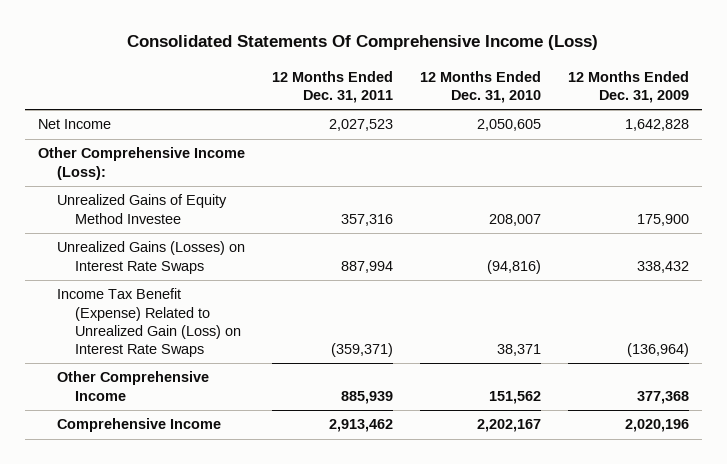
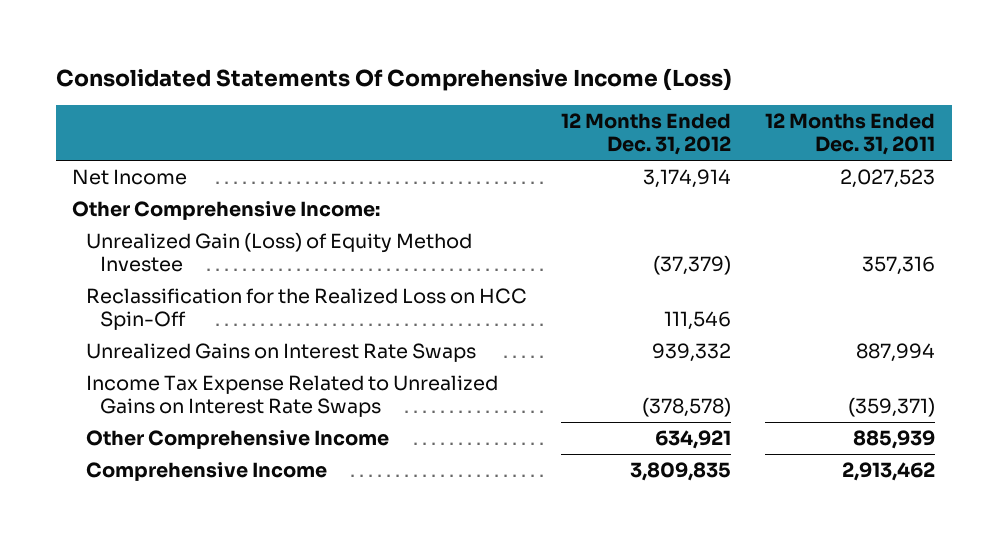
[419,70,541,103] 12 Months Ended Dec. 31, 2010 -> none
[567,70,689,103] 12 Months Ended Dec. 31, 2009 -> none
none -> [561,112,732,156] 12 Months Ended Dec. 31, 2012
[38,147,246,180] Other Comprehensive Income (Loss): -> [72,200,381,220] Other Comprehensive Income:
[56,194,227,224] Unrealized Gains of Equity Method Investee -> [86,231,473,273] Unrealized Gain (Loss) of Equity Method Investee
none -> [86,287,528,331] Reclassification for the Realized Loss on HCC Spin-Off
[56,241,245,274] Unrealized Gains (Losses) on Interest Rate Swaps -> [86,342,477,362] Unrealized Gains on Interest Rate Swaps
[56,288,242,358] Income Tax Benefit (Expense) Related to Unrealized Gain (Loss) on Interest Rate Swaps -> [86,374,499,418] Income Tax Expense Related to Unrealized Gains on Interest Rate Swaps

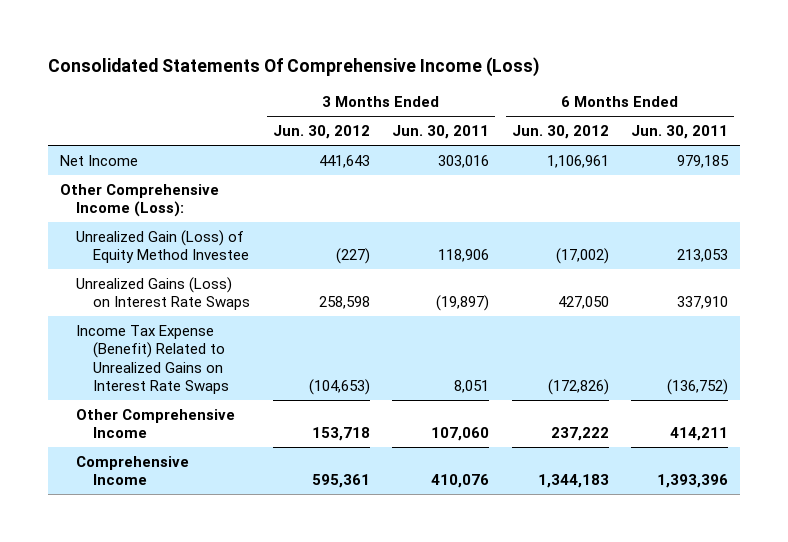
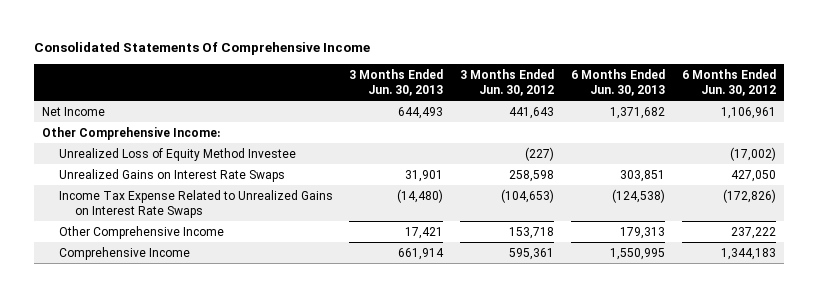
[48,56,540,77] Consolidated Statements Of Comprehensive Income (Loss) -> [33,42,370,56] Consolidated Statements Of Comprehensive Income
[392,124,490,139] Jun. 30, 2011 -> none
[631,124,729,139] Jun. 30, 2011 -> none
none -> [349,69,444,96] 3 Months Ended Jun. 30, 2013
none -> [570,69,665,96] 6 Months Ended Jun. 30, 2013
[59,183,219,218] Other Comprehensive Income (Loss): -> [42,126,221,140] Other Comprehensive Income:
[76,229,250,264] Unrealized Gain (Loss) of Equity Method Investee -> [58,147,296,161] Unrealized Loss of Equity Method Investee
[76,276,251,311] Unrealized Gains (Loss) on Interest Rate Swaps -> [58,168,285,182] Unrealized Gains on Interest Rate Swaps
[76,324,230,394] Income Tax Expense (Benefit) Related to Unrealized Gains on Interest Rate Swaps -> [58,189,333,218] Income Tax Expense Related to Unrealized Gains on Interest Rate Swaps

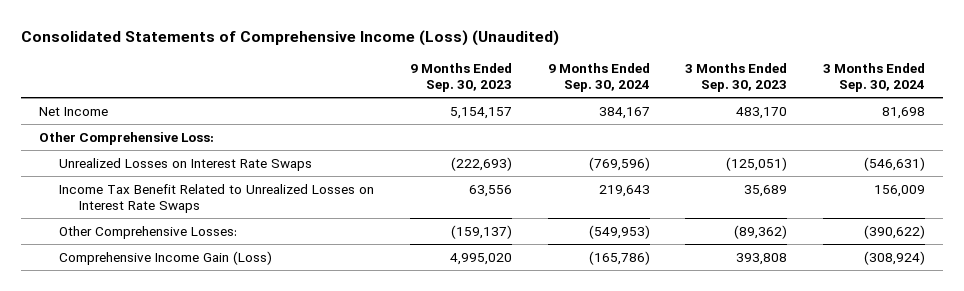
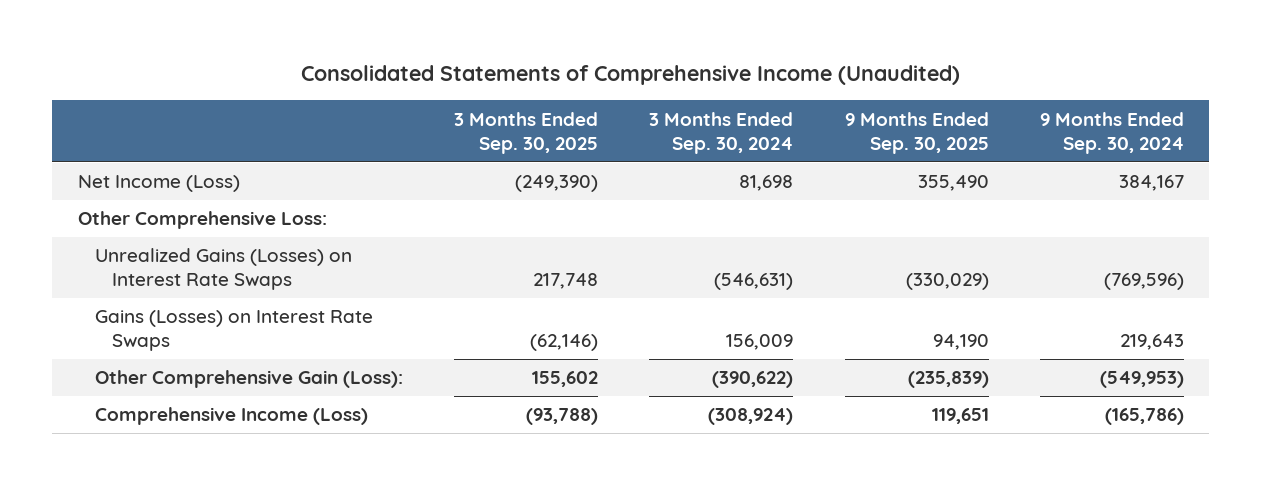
[21,29,560,46] Consolidated Statements of Comprehensive Income (Loss) (Unaudited) -> [300,65,960,86] Consolidated Statements of Comprehensive Income (Unaudited)
[409,63,512,93] 9 Months Ended Sep. 30, 2023 -> none
[685,63,788,93] 3 Months Ended Sep. 30, 2023 -> none
none -> [454,111,599,154] 3 Months Ended Sep. 30, 2025
none -> [844,111,989,154] 9 Months Ended Sep. 30, 2025
[38,106,108,116] Net Income -> [77,175,240,193] Net Income (Loss)
[59,157,313,171] Unrealized Losses on Interest Rate Swaps -> [94,248,352,291] Unrealized Gains (Losses) on Interest Rate Swaps
[59,183,375,213] Income Tax Benefit Related to Unrealized Losses on Interest Rate Swaps -> [94,310,373,352] Gains (Losses) on Interest Rate Swaps
[59,225,238,239] Other Comprehensive Losses: -> [94,370,403,389] Other Comprehensive Gain (Loss):
[59,250,273,265] Comprehensive Income Gain (Loss) -> [94,407,368,426] Comprehensive Income (Loss)

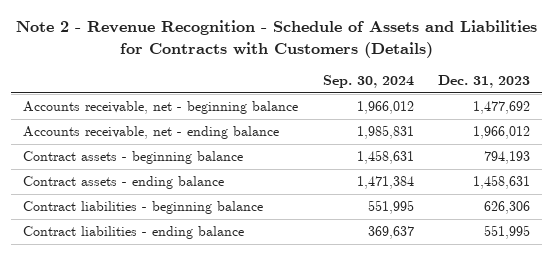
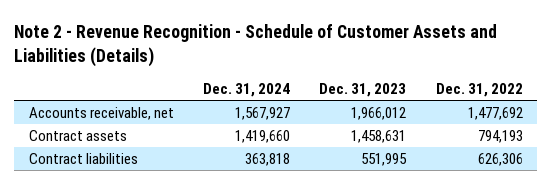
[15,20,537,58] Note 2 - Revenue Recognition - Schedule of Assets and Liabilities for Contracts with Customers (Details) -> [14,24,498,67] Note 2 - Revenue Recognition - Schedule of Customer Assets and Liabilities (Details)
[322,74,414,88] Sep. 30, 2024 -> none
none -> [203,83,291,98] Dec. 31, 2024
none -> [435,83,523,98] Dec. 31, 2022
[23,126,280,140] Accounts receivable, net - ending balance -> none
[23,176,225,190] Contract assets - ending balance -> none
[23,226,245,240] Contract liabilities - ending balance -> none
[23,101,299,115] Accounts receivable, net - beginning balance -> [29,107,175,121] Accounts receivable, net
[473,101,531,115] 1,477,692 -> [351,107,407,121] 1,966,012
[23,151,244,165] Contract assets - beginning balance -> [29,130,128,142] Contract assets
[484,151,531,165] 794,193 -> [351,130,407,144] 1,458,631
[23,201,264,215] Contract liabilities - beginning balance -> [29,153,139,165] Contract liabilities
[484,201,531,215] 626,306 -> [361,153,408,167] 551,995

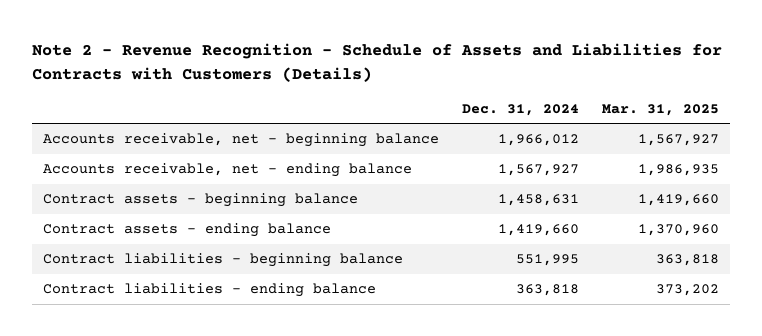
[14,24,498,67] Note 2 - Revenue Recognition - Schedule of Customer Assets and Liabilities (Details) -> [32,43,723,82] Note 2 - Revenue Recognition - Schedule of Assets and Liabilities for Contracts with Customers (Details)
[319,83,407,98] Dec. 31, 2023 -> none
[435,83,523,98] Dec. 31, 2022 -> none
none -> [601,103,719,116] Mar. 31, 2025
[29,107,175,121] Accounts receivable, net -> [43,133,440,148] Accounts receivable, net - beginning balance
[235,107,291,121] 1,567,927 -> [498,134,580,147] 1,966,012
none -> [43,163,413,178] Accounts receivable, net - ending balance
[29,130,128,142] Contract assets -> [43,193,359,208] Contract assets - beginning balance
[235,130,291,144] 1,419,660 -> [498,194,580,207] 1,458,631
none -> [43,223,332,238] Contract assets - ending balance
[29,153,139,165] Contract liabilities -> [43,253,404,268] Contract liabilities - beginning balance
[245,153,291,167] 363,818 -> [516,254,580,267] 551,995
none -> [43,283,377,298] Contract liabilities - ending balance

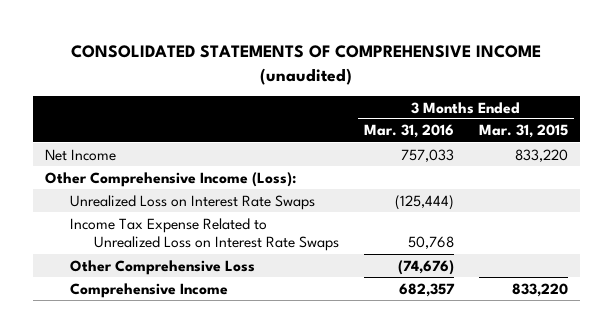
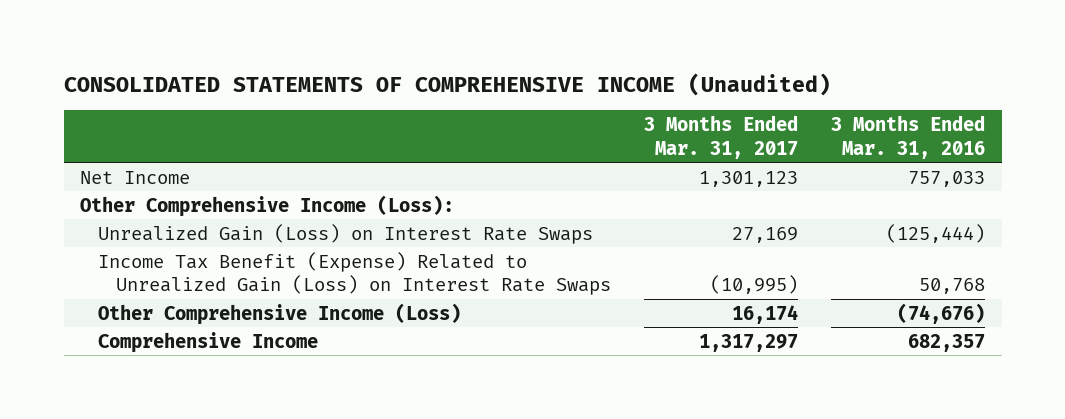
[71,44,542,85] CONSOLIDATED STATEMENTS OF COMPREHENSIVE INCOME (unaudited) -> [63,73,831,97] CONSOLIDATED STATEMENTS OF COMPREHENSIVE INCOME (Unaudited)
[478,124,568,139] Mar. 31, 2015 -> none
none -> [644,115,799,159] 3 Months Ended Mar. 31, 2017
[69,194,315,210] Unrealized Loss on Interest Rate Swaps -> [98,223,594,244] Unrealized Gain (Loss) on Interest Rate Swaps
[69,217,339,252] Income Tax Expense Related to Unrealized Loss on Interest Rate Swaps -> [98,251,612,296] Income Tax Benefit (Expense) Related to Unrealized Gain (Loss) on Interest Rate Swaps
[69,259,255,275] Other Comprehensive Loss -> [98,302,462,325] Other Comprehensive Income (Loss)

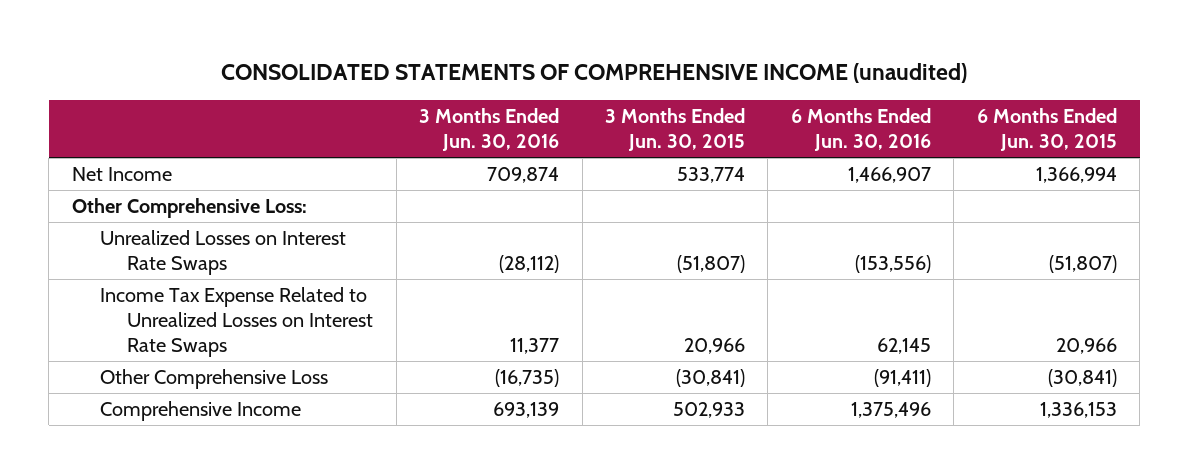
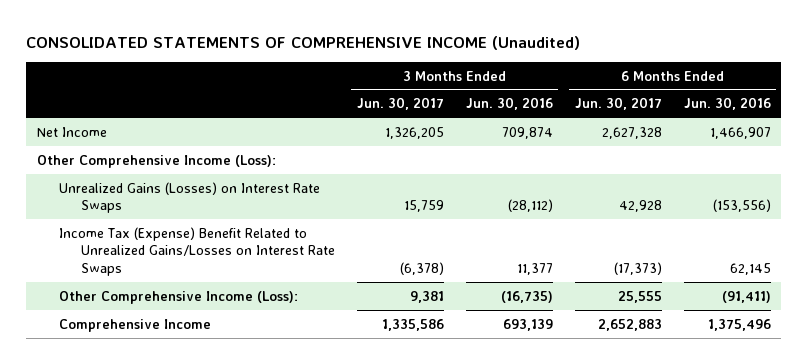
[221,63,968,84] CONSOLIDATED STATEMENTS OF COMPREHENSIVE INCOME (unaudited) -> [26,36,581,51] CONSOLIDATED STATEMENTS OF COMPREHENSIVE INCOME (Unaudited)
[605,108,746,152] 3 Months Ended Jun. 30, 2015 -> none
[976,108,1117,152] 6 Months Ended Jun. 30, 2015 -> none
none -> [356,97,444,111] Jun. 30, 2017
none -> [574,97,662,111] Jun. 30, 2017
[71,198,307,219] Other Comprehensive Loss: -> [37,154,277,168] Other Comprehensive Income (Loss):
[99,230,346,275] Unrealized Losses on Interest Rate Swaps -> [59,181,321,214] Unrealized Gains (Losses) on Interest Rate Swaps
[99,287,374,357] Income Tax Expense Related to Unrealized Losses on Interest Rate Swaps -> [59,226,335,276] Income Tax (Expense) Benefit Related to Unrealized Gains/Losses on Interest Rate Swaps
[99,369,328,390] Other Comprehensive Loss -> [59,290,299,304] Other Comprehensive Income (Loss):

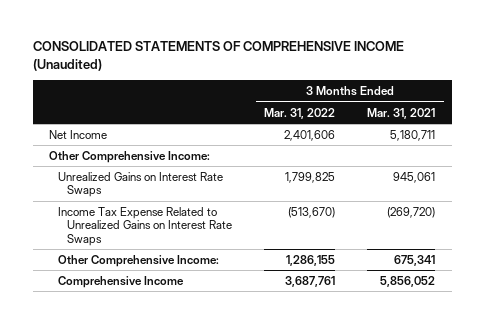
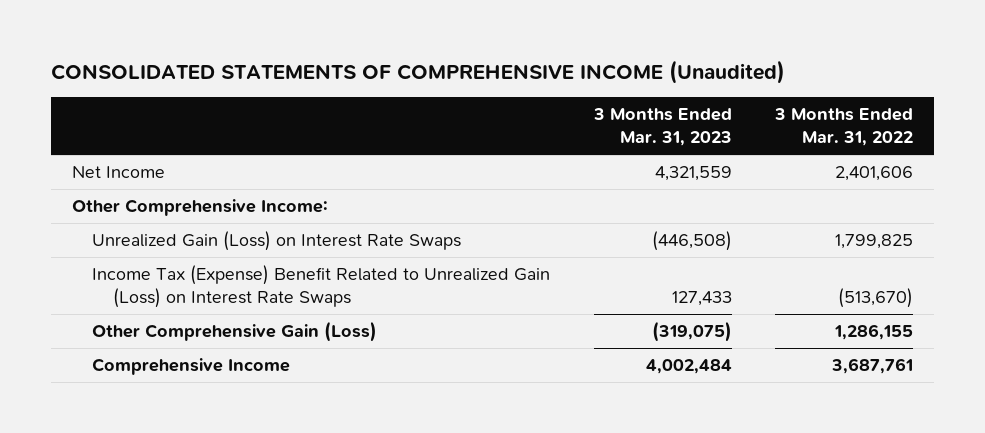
[367,107,436,119] Mar. 31, 2021 -> none
none -> [592,108,732,147] 3 Months Ended Mar. 31, 2023
[58,171,224,198] Unrealized Gains on Interest Rate Swaps -> [92,231,462,252] Unrealized Gain (Loss) on Interest Rate Swaps
[58,206,232,246] Income Tax Expense Related to Unrealized Gains on Interest Rate Swaps -> [92,265,551,309] Income Tax (Expense) Benefit Related to Unrealized Gain (Loss) on Interest Rate Swaps
[58,254,220,267] Other Comprehensive Income: -> [92,321,378,343] Other Comprehensive Gain (Loss)

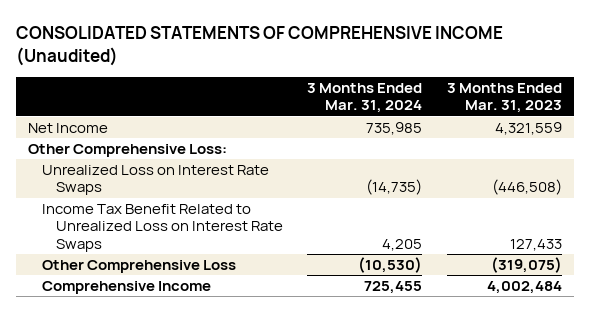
[773,108,913,147] 3 Months Ended Mar. 31, 2022 -> none
none -> [307,83,423,114] 3 Months Ended Mar. 31, 2024
[72,199,329,217] Other Comprehensive Income: -> [27,144,227,158] Other Comprehensive Loss:
[92,231,462,252] Unrealized Gain (Loss) on Interest Rate Swaps -> [41,165,269,196] Unrealized Loss on Interest Rate Swaps
[92,265,551,309] Income Tax (Expense) Benefit Related to Unrealized Gain (Loss) on Interest Rate Swaps -> [41,204,284,252] Income Tax Benefit Related to Unrealized Loss on Interest Rate Swaps
[92,321,378,343] Other Comprehensive Gain (Loss) -> [41,260,236,274] Other Comprehensive Loss

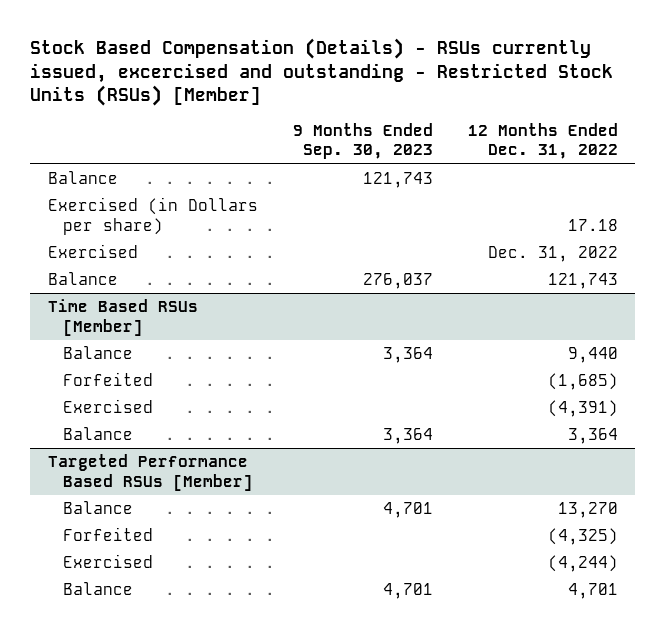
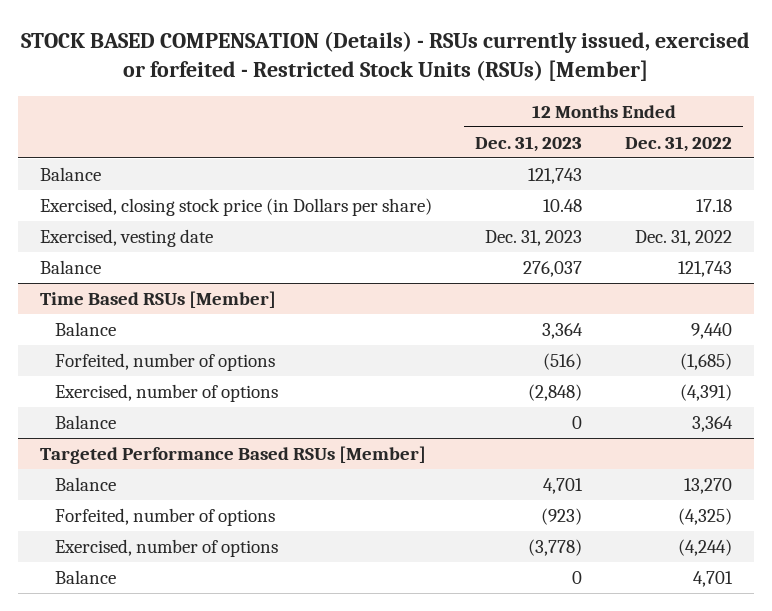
[30,38,614,107] Stock Based Compensation (Details) - RSUs currently issued, excercised and outstanding - Restricted Stock Units (RSUs) [Member] -> [21,30,751,82] STOCK BASED COMPENSATION (Details) - RSUs currently issued, exercised or forfeited - Restricted Stock Units (RSUs) [Member]
[292,122,433,160] 9 Months Ended Sep. 30, 2023 -> none
none -> [475,135,583,152] Dec. 31, 2023
[47,197,258,235] Exercised (in Dollars per share) -> [39,197,432,216] Exercised, closing stock price (in Dollars per share)
[47,244,138,259] Exercised -> [39,228,213,247] Exercised, vesting date
[63,372,154,387] Forfeited -> [54,352,275,371] Forfeited, number of options
[63,399,154,414] Exercised -> [54,383,278,402] Exercised, number of options
[63,527,154,542] Forfeited -> [54,507,275,526] Forfeited, number of options
[63,554,154,569] Exercised -> [54,538,278,557] Exercised, number of options

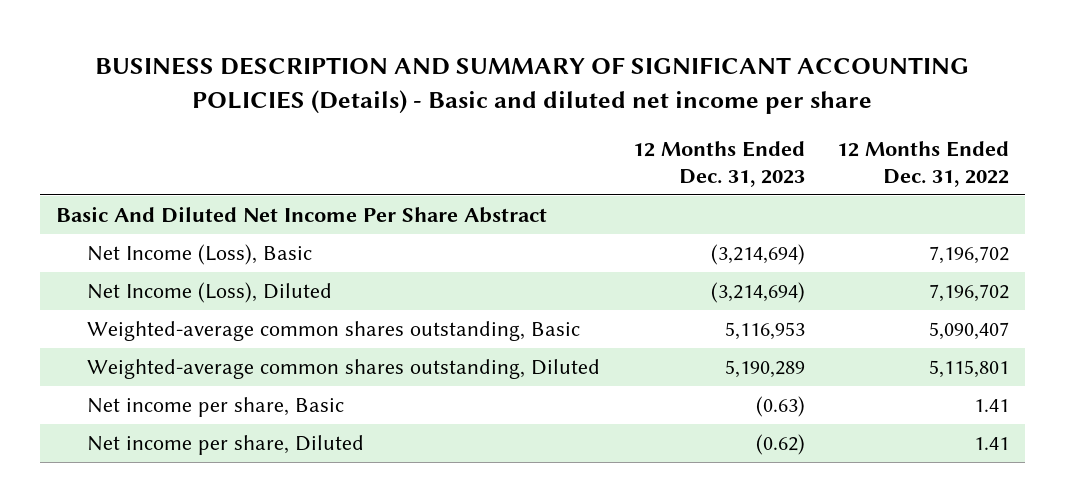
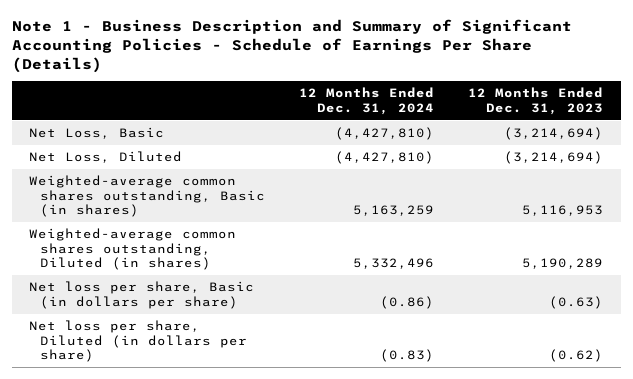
[95,56,970,115] BUSINESS DESCRIPTION AND SUMMARY OF SIGNIFICANT ACCOUNTING POLICIES (Details) - Basic and diluted net income per share -> [11,18,572,73] Note 1 - Business Description and Summary of Significant Accounting Policies - Schedule of Earnings Per Share (Details)
[836,141,1009,187] 12 Months Ended Dec. 31, 2022 -> none
none -> [299,87,435,115] 12 Months Ended Dec. 31, 2024
[55,206,547,224] Basic And Diluted Net Income Per Share Abstract -> none
[87,244,313,266] Net Income (Loss), Basic -> [29,127,165,140] Net Loss, Basic
[87,282,333,304] Net Income (Loss), Diluted -> [29,151,183,164] Net Loss, Diluted
[87,321,581,342] Weighted-average common shares outstanding, Basic -> [29,175,266,218] Weighted-average common shares outstanding, Basic (in shares)
[87,359,601,380] Weighted-average common shares outstanding, Diluted -> [29,228,237,271] Weighted-average common shares outstanding, Diluted (in shares)
[87,397,345,418] Net income per share, Basic -> [29,281,255,309] Net loss per share, Basic (in dollars per share)
[87,435,365,456] Net income per share, Diluted -> [29,320,248,363] Net loss per share, Diluted (in dollars per share)

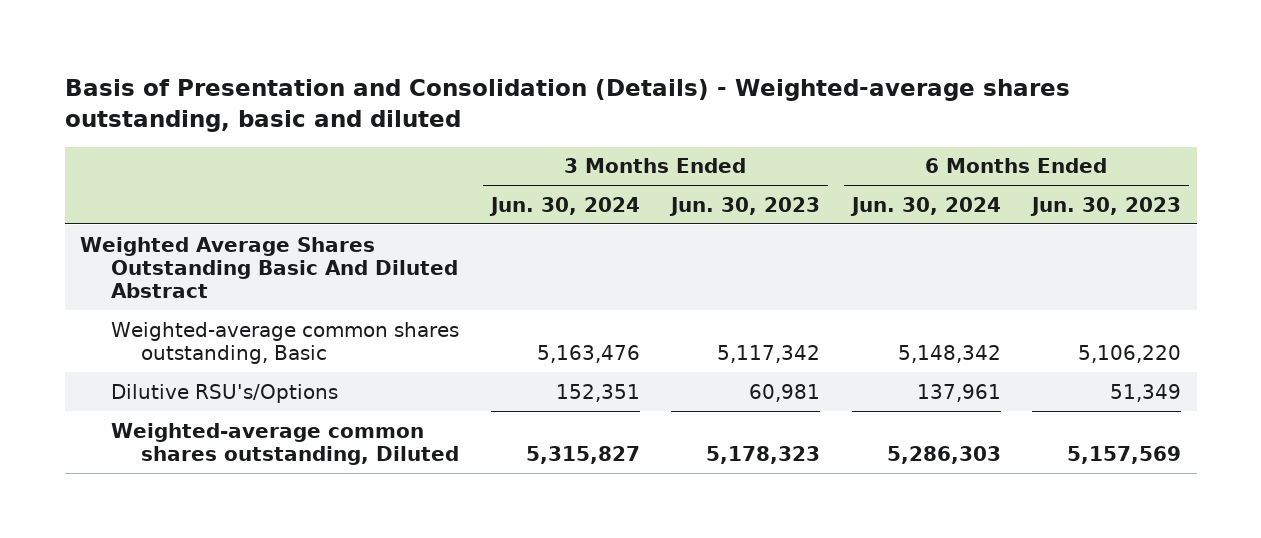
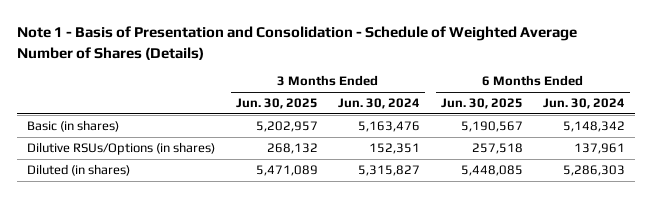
[64,78,1070,132] Basis of Presentation and Consolidation (Details) - Weighted-average shares outstanding, basic and diluted -> [17,26,578,60] Note 1 - Basis of Presentation and Consolidation - Schedule of Weighted Average Number of Shares (Details)
[669,197,821,217] Jun. 30, 2023 -> none
[1029,197,1181,217] Jun. 30, 2023 -> none
none -> [235,98,318,110] Jun. 30, 2025
none -> [440,98,523,110] Jun. 30, 2025
[80,236,458,298] Weighted Average Shares Outstanding Basic And Diluted Abstract -> none
[110,321,459,364] Weighted-average common shares outstanding, Basic -> [27,119,120,132] Basic (in shares)
[110,383,338,403] Dilutive RSU's/Options -> [27,141,216,155] Dilutive RSUs/Options (in shares)
[110,422,460,465] Weighted-average common shares outstanding, Diluted -> [27,163,131,176] Diluted (in shares)

